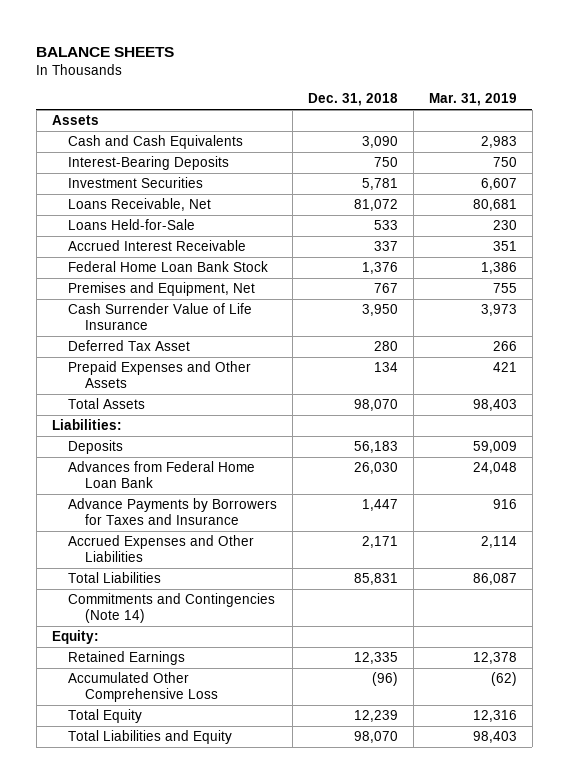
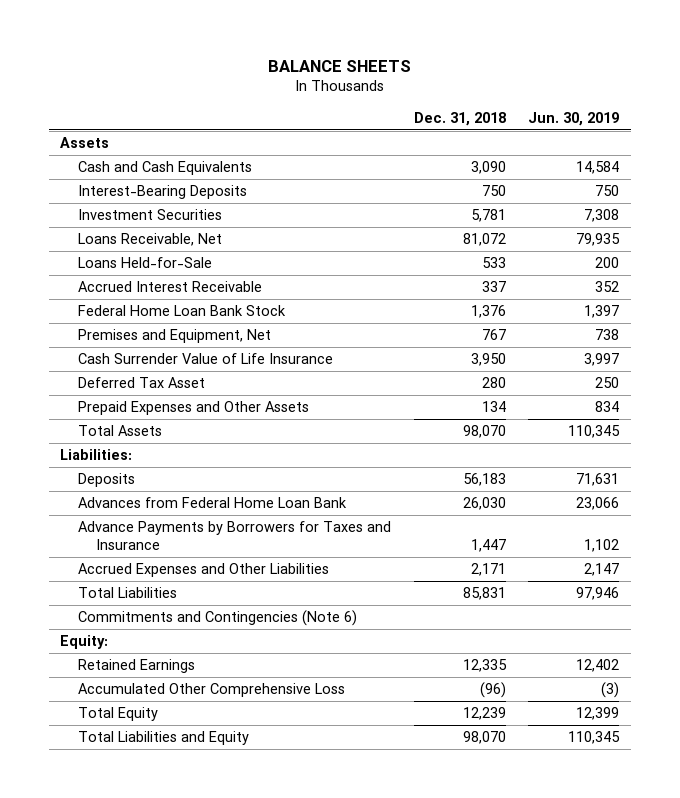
[428,93,517,107] Mar. 31, 2019 -> none
none -> [528,111,620,126] Jun. 30, 2019
[68,593,276,624] Commitments and Contingencies (Note 14) -> [78,610,358,627] Commitments and Contingencies (Note 6)

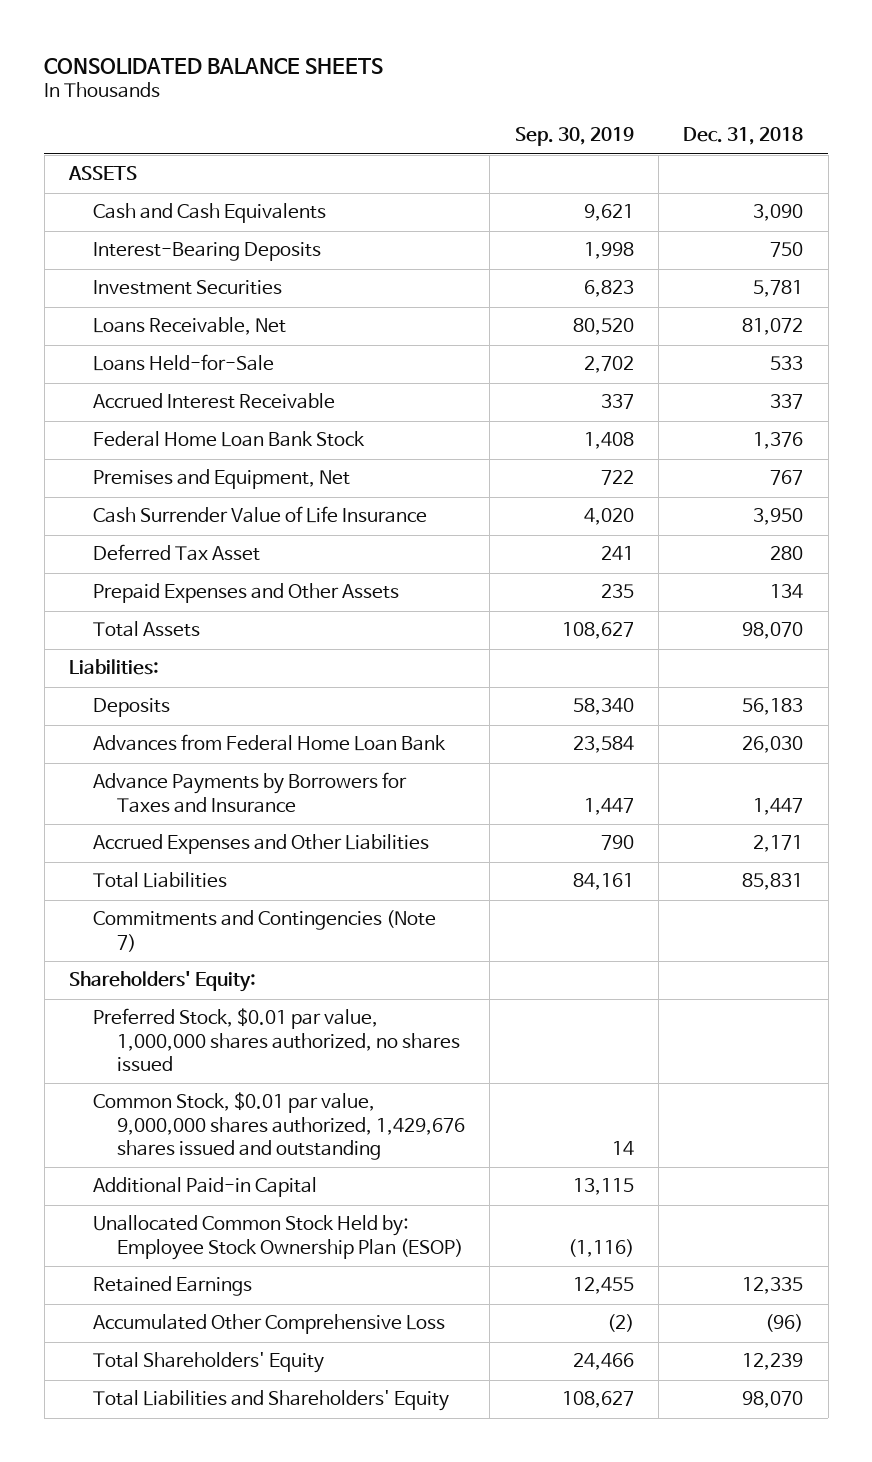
[267,59,411,72] BALANCE SHEETS -> [44,57,384,74] CONSOLIDATED BALANCE SHEETS
[528,111,620,126] Jun. 30, 2019 -> none
none -> [514,127,634,147] Sep. 30, 2019
[60,137,110,149] Assets -> [67,166,137,181] ASSETS
[78,610,358,627] Commitments and Contingencies (Note 6) -> [93,910,437,952] Commitments and Contingencies (Note 7)
[60,635,109,650] Equity: -> [68,971,256,993] Shareholders' Equity:
none -> [93,1008,461,1072] Preferred Stock, $0.01 par value, 1,000,000 shares authorized, no shares issued
none -> [93,1092,466,1160] Common Stock, $0.01 par value, 9,000,000 shares authorized, 1,429,676 shares issued and outstanding
none -> [93,1177,318,1198] Additional Paid-in Capital
none -> [93,1215,464,1260] Unallocated Common Stock Held by: Employee Stock Ownership Plan (ESOP)
[78,707,159,722] Total Equity -> [93,1352,325,1374] Total Shareholders' Equity
[78,731,250,746] Total Liabilities and Equity -> [93,1390,450,1412] Total Liabilities and Shareholders' Equity

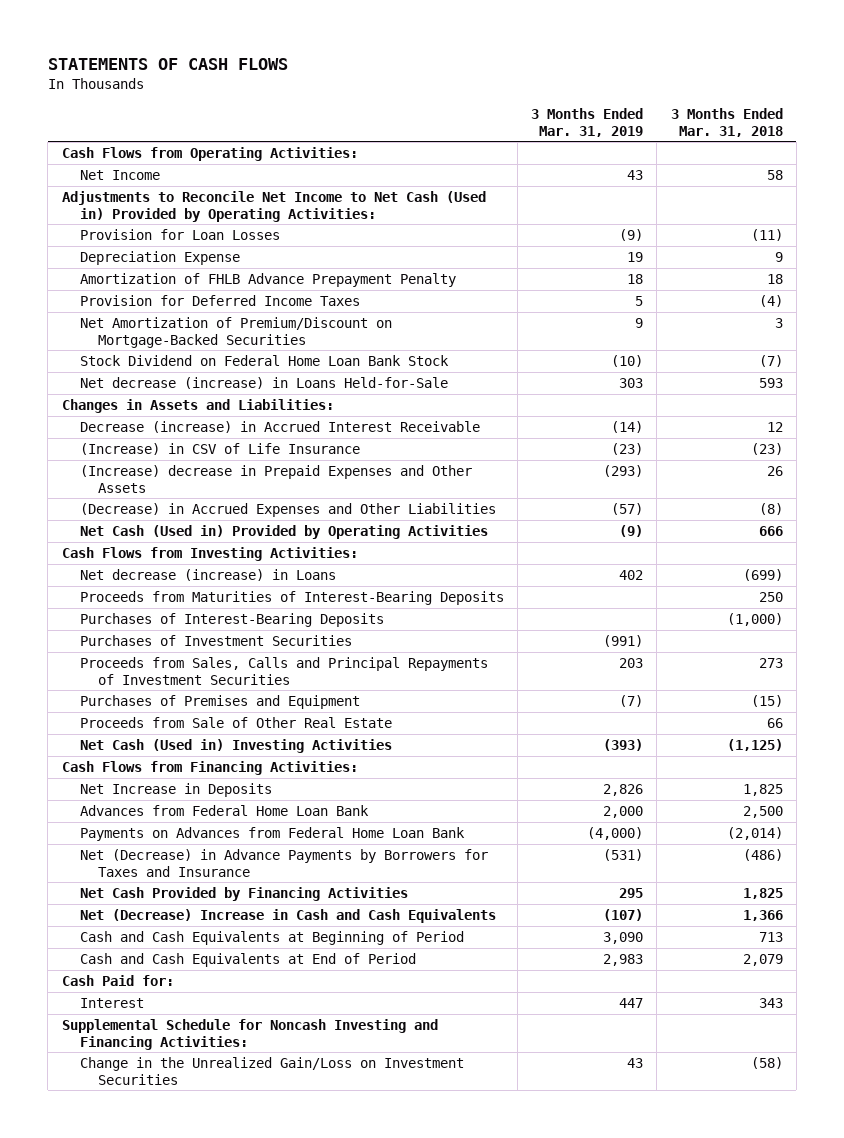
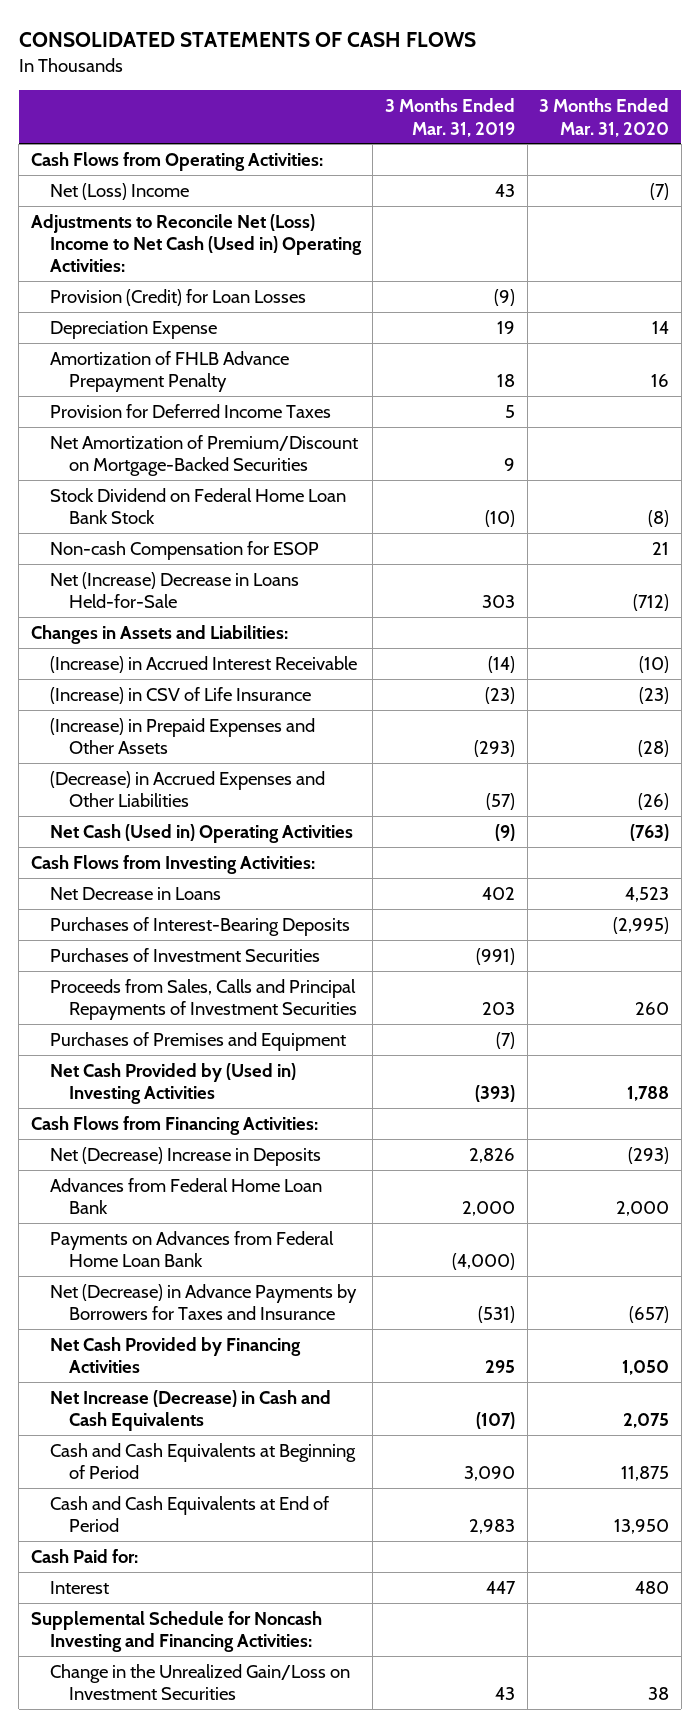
[47,57,288,70] STATEMENTS OF CASH FLOWS -> [18,32,476,48] CONSOLIDATED STATEMENTS OF CASH FLOWS
[670,108,783,137] 3 Months Ended Mar. 31, 2018 -> none
none -> [539,98,670,137] 3 Months Ended Mar. 31, 2020
[79,169,160,180] Net Income -> [49,182,189,200] Net (Loss) Income
[61,190,486,222] Adjustments to Reconcile Net Income to Net Cash (Used in) Provided by Operating Activities: -> [30,213,362,273] Adjustments to Reconcile Net (Loss) Income to Net Cash (Used in) Operating Activities:
[79,228,280,240] Provision for Loan Losses -> [49,288,306,306] Provision (Credit) for Loan Losses
none -> [49,540,319,560] Non-cash Compensation for ESOP
[79,376,448,389] Net decrease (increase) in Loans Held-for-Sale -> [49,571,299,609] Net (Increase) Decrease in Loans Held-for-Sale
[79,420,480,433] Decrease (increase) in Accrued Interest Receivable -> [49,655,357,673] (Increase) in Accrued Interest Receivable
[79,464,472,493] (Increase) decrease in Prepaid Expenses and Other Assets -> [49,717,315,755] (Increase) in Prepaid Expenses and Other Assets
[79,524,488,539] Net Cash (Used in) Provided by Operating Activities -> [49,823,353,843] Net Cash (Used in) Operating Activities
[79,590,504,605] Proceeds from Maturities of Interest-Bearing Deposits -> none
[79,568,336,581] Net decrease (increase) in Loans -> [49,886,221,900] Net Decrease in Loans
[79,716,392,728] Proceeds from Sale of Other Real Estate -> none
[79,738,392,753] Net Cash (Used in) Investing Activities -> [49,1062,296,1105] Net Cash Provided by (Used in) Investing Activities
[79,782,272,797] Net Increase in Deposits -> [49,1146,321,1166] Net (Decrease) Increase in Deposits
[79,908,496,923] Net (Decrease) Increase in Cash and Cash Equivalents -> [49,1389,331,1432] Net Increase (Decrease) in Cash and Cash Equivalents

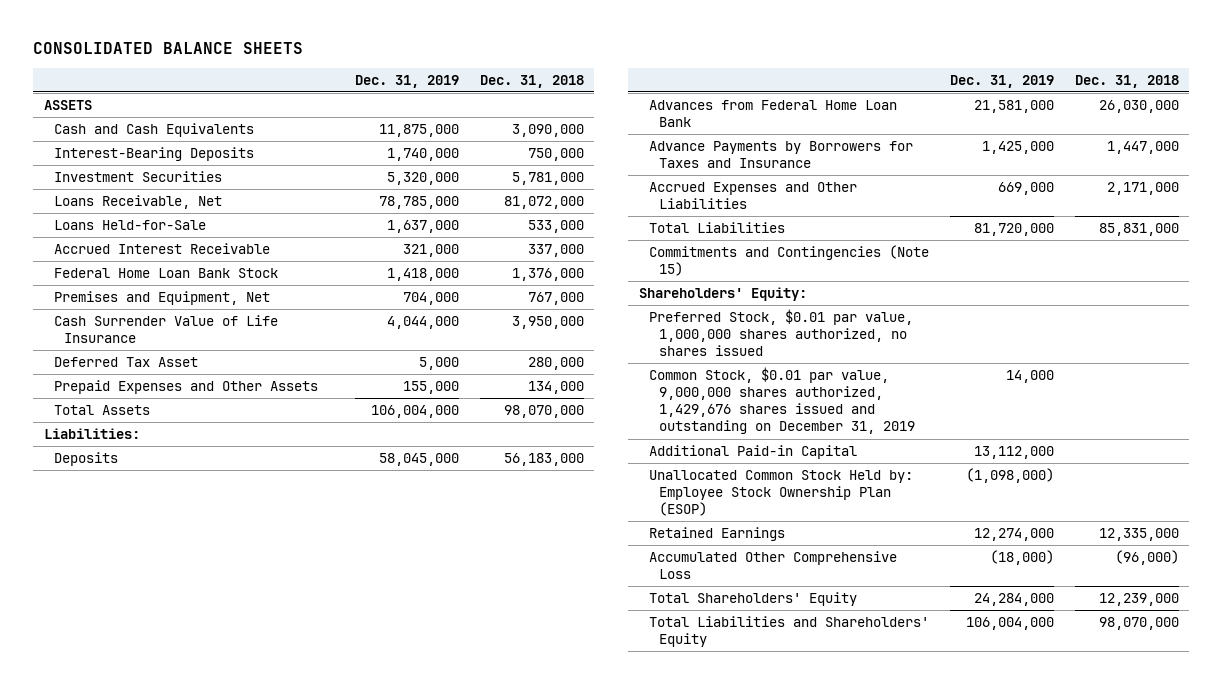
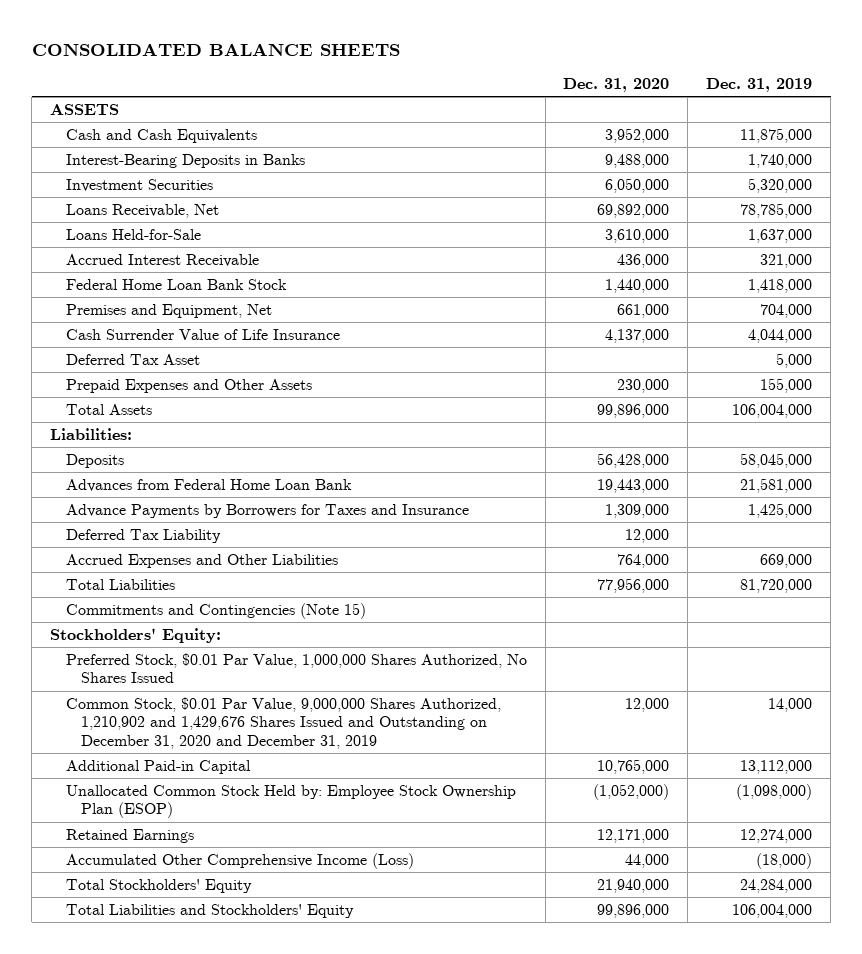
[479,74,584,88] Dec. 31, 2018 -> none
none -> [563,78,670,93] Dec. 31, 2020
[53,146,254,161] Interest-Bearing Deposits -> [65,153,305,168] Interest-Bearing Deposits in Banks
none -> [65,528,221,543] Deferred Tax Liability
[638,286,807,301] Shareholders' Equity: -> [50,627,222,643] Stockholders' Equity:
[648,308,913,357] Preferred Stock, $0.01 par value, 1,000,000 shares authorized, no shares issued -> [65,652,527,684] Preferred Stock, $0.01 Par Value, 1,000,000 Shares Authorized, No Shares Issued
[648,366,915,435] Common Stock, $0.01 par value, 9,000,000 shares authorized, 1,429,676 shares issued and outstanding on December 31, 2019 -> [65,696,501,750] Common Stock, $0.01 Par Value, 9,000,000 Shares Authorized, 1,210,902 and 1,429,676 Shares Issued and Outstanding on December 31, 2020 and December 31, 2019
[648,550,897,580] Accumulated Other Comprehensive Loss -> [65,852,414,869] Accumulated Other Comprehensive Income (Loss)
[648,591,857,606] Total Shareholders' Equity -> [65,878,252,893] Total Stockholders' Equity
[648,615,929,648] Total Liabilities and Shareholders' Equity -> [65,903,354,918] Total Liabilities and Stockholders' Equity

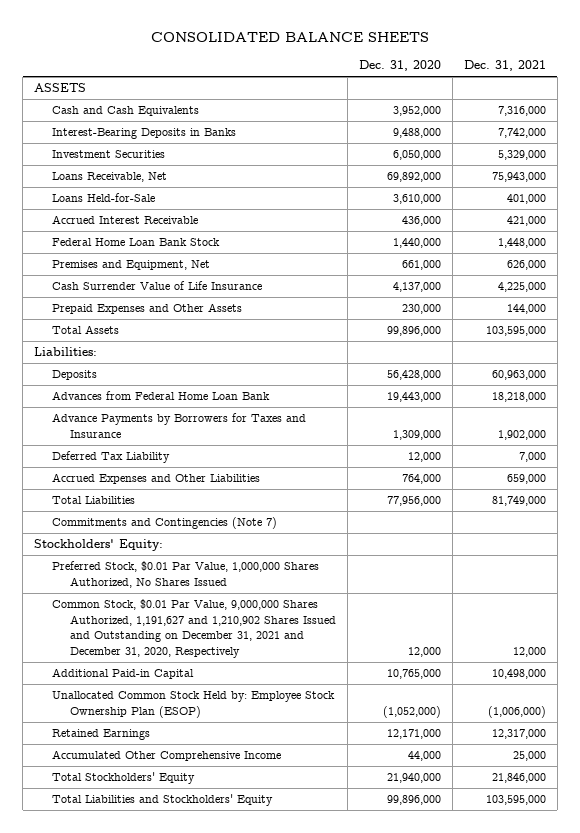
[706,78,813,93] Dec. 31, 2019 -> none
none -> [463,60,546,72] Dec. 31, 2021
[65,353,200,365] Deferred Tax Asset -> none
[65,602,366,619] Commitments and Contingencies (Note 15) -> [52,517,278,530] Commitments and Contingencies (Note 7)
[65,696,501,750] Common Stock, $0.01 Par Value, 9,000,000 Shares Authorized, 1,210,902 and 1,429,676 Shares Issued and Outstanding on December 31, 2020 and December 31, 2019 -> [52,599,336,658] Common Stock, $0.01 Par Value, 9,000,000 Shares Authorized, 1,191,627 and 1,210,902 Shares Issued and Outstanding on December 31, 2021 and December 31, 2020, Respectively
[65,852,414,869] Accumulated Other Comprehensive Income (Loss) -> [52,750,282,762] Accumulated Other Comprehensive Income

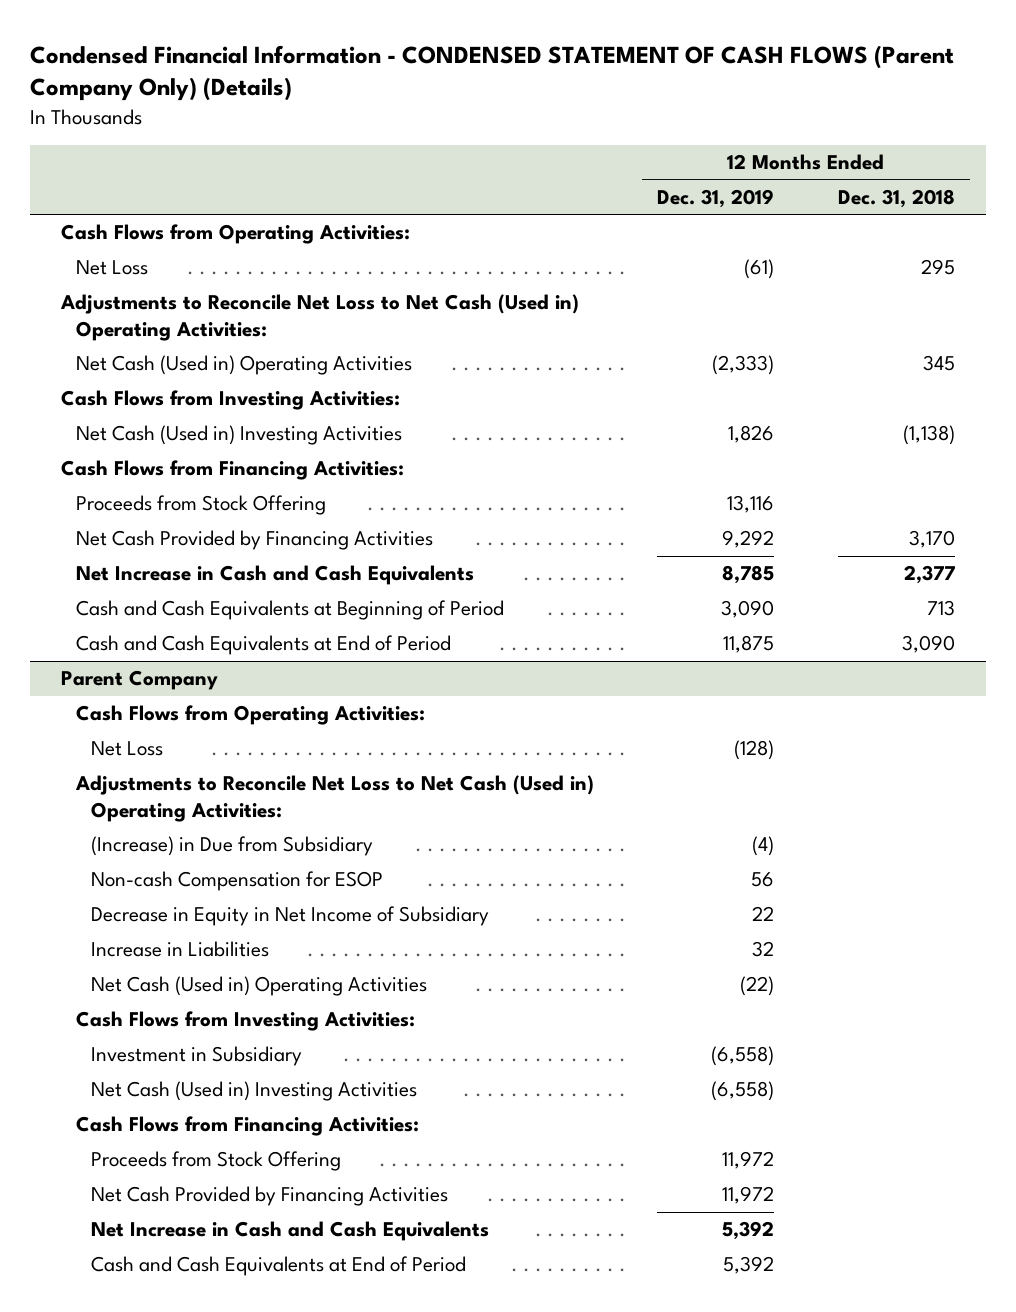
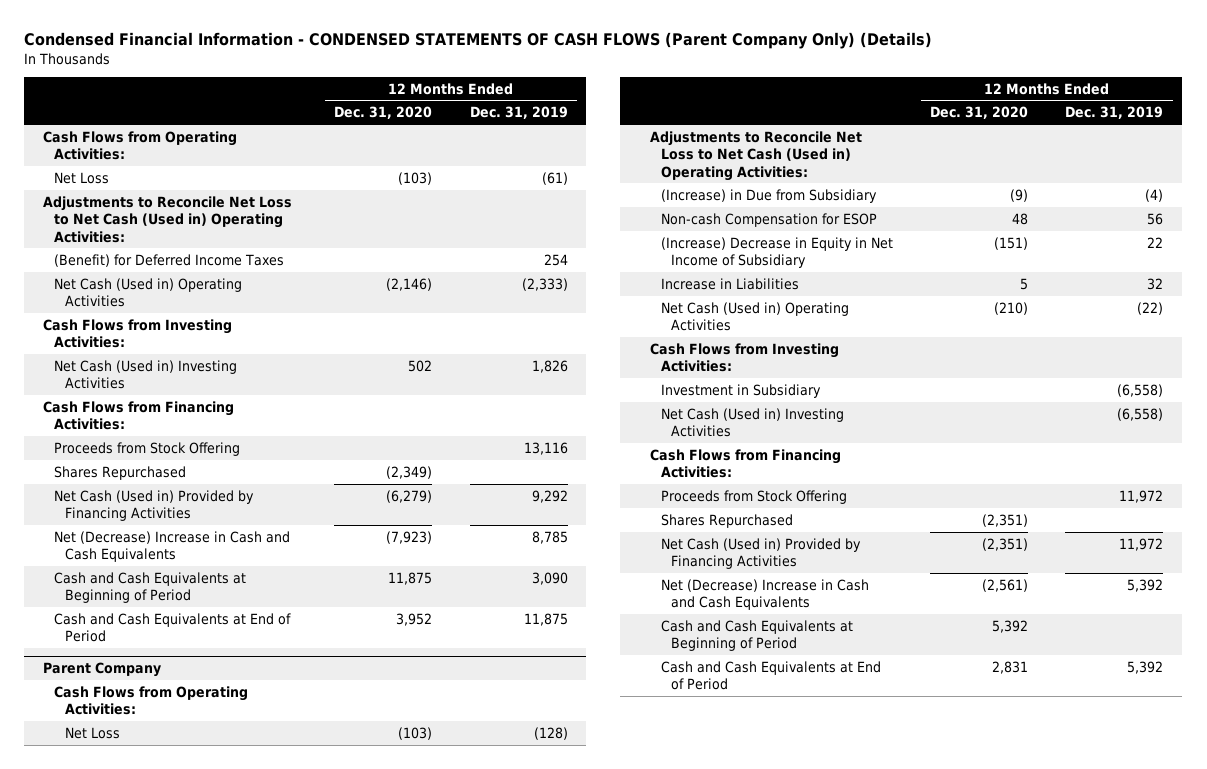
[29,44,954,102] Condensed Financial Information - CONDENSED STATEMENT OF CASH FLOWS (Parent Company Only) (Details) -> [24,32,933,50] Condensed Financial Information - CONDENSED STATEMENTS OF CASH FLOWS (Parent Company Only) (Details)
[837,188,955,208] Dec. 31, 2018 -> none
none -> [334,106,433,120] Dec. 31, 2020
none -> [53,253,284,267] (Benefit) for Deferred Income Taxes
none -> [53,465,186,480] Shares Repurchased
[76,530,434,551] Net Cash Provided by Financing Activities -> [53,489,254,522] Net Cash (Used in) Provided by Financing Activities
[76,565,475,586] Net Increase in Cash and Cash Equivalents -> [53,530,290,563] Net (Decrease) Increase in Cash and Cash Equivalents
[91,906,490,927] Decrease in Equity in Net Income of Subsidiary -> [660,236,893,269] (Increase) Decrease in Equity in Net Income of Subsidiary
none -> [660,513,793,528] Shares Repurchased
[91,1186,449,1207] Net Cash Provided by Financing Activities -> [660,537,861,570] Net Cash (Used in) Provided by Financing Activities
[91,1221,490,1242] Net Increase in Cash and Cash Equivalents -> [660,578,869,611] Net (Decrease) Increase in Cash and Cash Equivalents
none -> [660,619,853,652] Cash and Cash Equivalents at Beginning of Period

